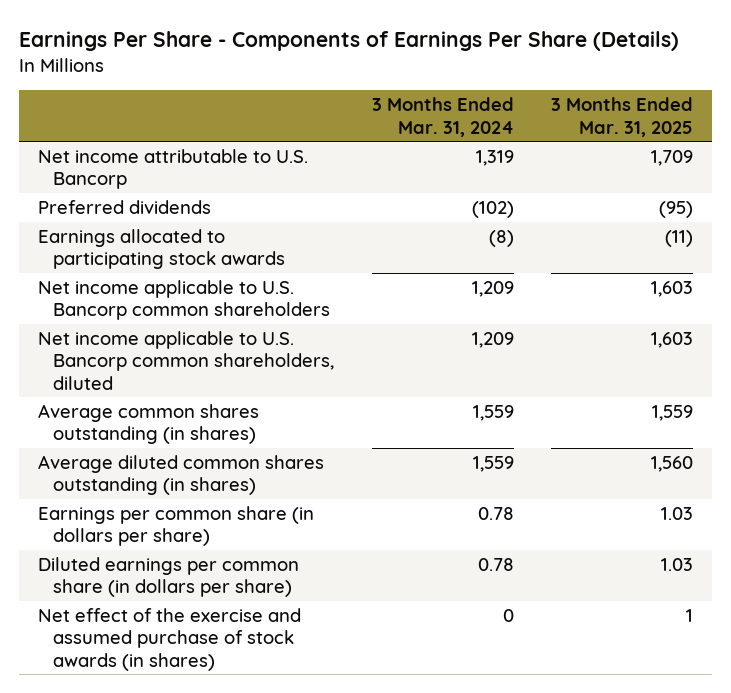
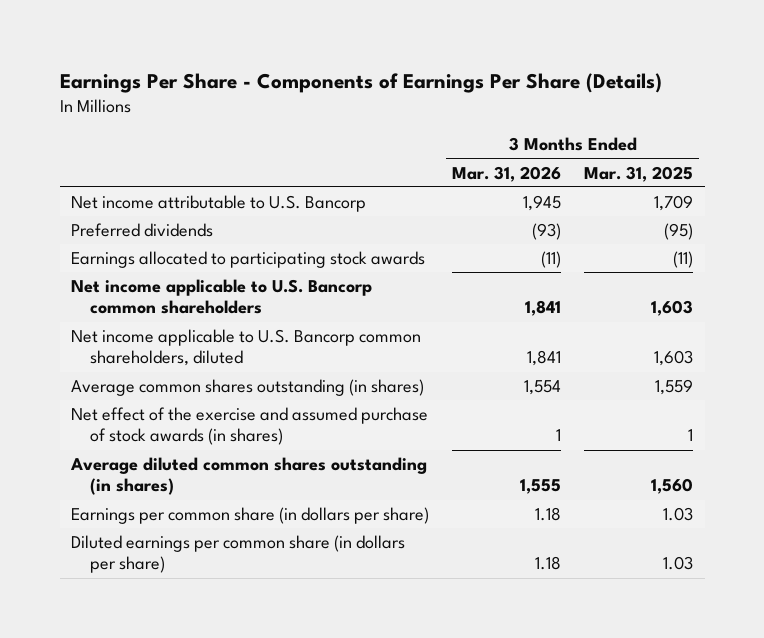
[371,97,514,137] 3 Months Ended Mar. 31, 2024 -> none
none -> [452,165,562,182] Mar. 31, 2026
[37,607,301,671] Net effect of the exercise and assumed purchase of stock awards (in shares) -> [71,407,429,446] Net effect of the exercise and assumed purchase of stock awards (in shares)

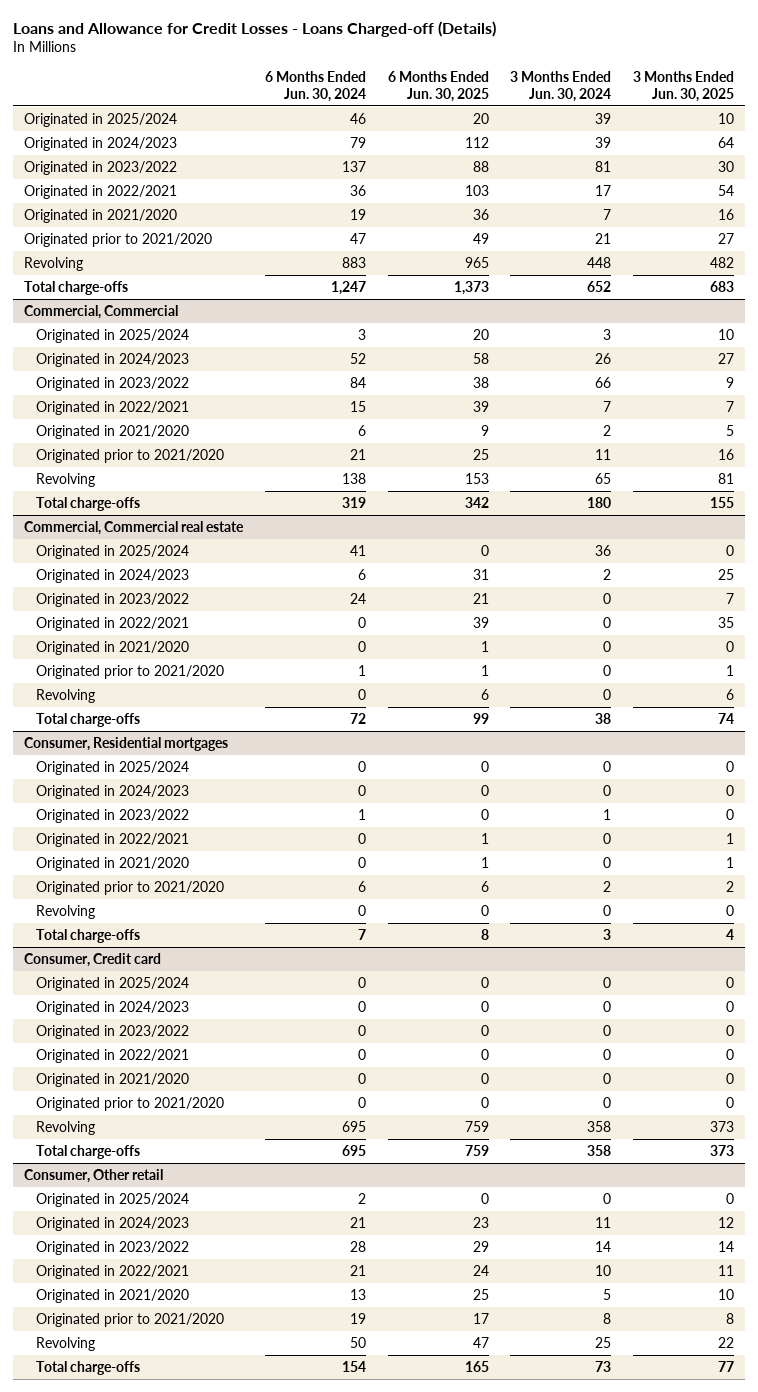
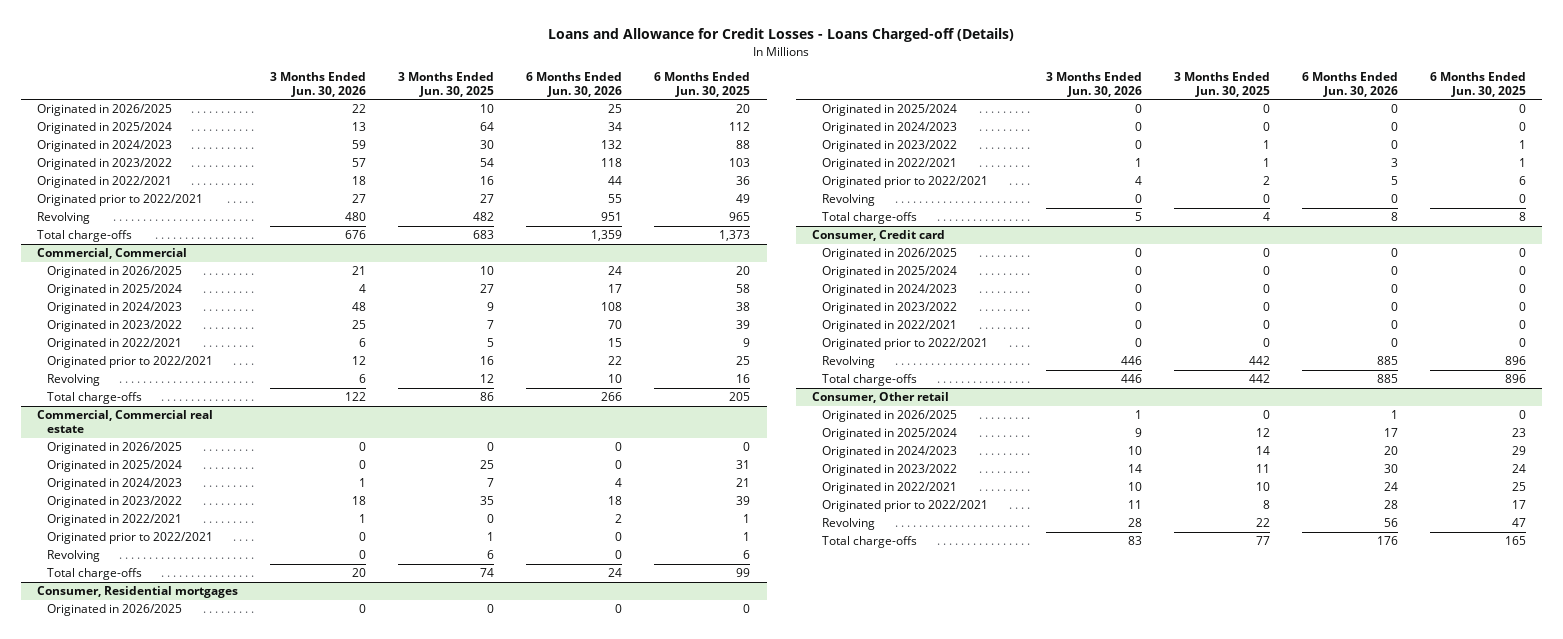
[264,71,366,102] 6 Months Ended Jun. 30, 2024 -> none
[510,71,612,102] 3 Months Ended Jun. 30, 2024 -> none
none -> [270,71,367,97] 3 Months Ended Jun. 30, 2026
none -> [526,71,623,97] 6 Months Ended Jun. 30, 2026
[24,208,178,223] Originated in 2021/2020 -> none
none -> [36,104,172,117] Originated in 2026/2025
[472,112,489,124] 20 -> [729,122,751,132] 112
[718,112,735,124] 10 -> [480,122,495,132] 64
[464,136,489,148] 112 -> [736,140,751,150] 88
[718,136,735,148] 64 -> [480,140,495,150] 30
[472,160,489,172] 88 -> [729,158,751,168] 103
[718,160,735,172] 30 -> [480,158,495,168] 54
[464,184,489,196] 103 -> [736,176,751,186] 36
[718,184,735,196] 54 -> [480,176,495,186] 16
[24,232,213,247] Originated prior to 2021/2020 -> [36,194,203,207] Originated prior to 2022/2021
[35,424,189,439] Originated in 2021/2020 -> none
none -> [46,266,182,279] Originated in 2026/2025
[472,328,489,340] 20 -> [736,284,751,294] 58
[718,328,735,340] 10 -> [480,284,495,294] 27
[472,352,489,364] 58 -> [736,302,751,312] 38
[718,352,735,364] 27 -> [487,302,495,312] 9
[472,376,489,388] 38 -> [736,320,751,330] 39
[726,376,735,388] 9 -> [487,320,495,330] 7
[472,400,489,412] 39 -> [743,338,751,348] 9
[726,400,735,412] 7 -> [487,338,495,348] 5
[35,448,224,463] Originated prior to 2021/2020 -> [46,356,213,369] Originated prior to 2022/2021
[464,472,489,484] 153 -> [736,374,751,384] 16
[718,472,735,484] 81 -> [480,374,495,384] 12
[464,496,489,508] 342 -> [729,392,751,402] 205
[710,496,735,508] 155 -> [480,392,495,402] 86
[35,640,189,655] Originated in 2021/2020 -> none
none -> [46,442,182,455] Originated in 2026/2025
[480,544,489,556] 0 -> [736,460,751,470] 31
[726,544,735,556] 0 -> [480,460,495,470] 25
[472,568,489,580] 31 -> [736,478,751,488] 21
[718,568,735,580] 25 -> [487,478,495,488] 7
[472,592,489,604] 21 -> [736,496,751,506] 39
[726,592,735,604] 7 -> [480,496,495,506] 35
[472,616,489,628] 39 -> [743,514,751,524] 1
[718,616,735,628] 35 -> [487,514,495,524] 0
[35,664,224,679] Originated prior to 2021/2020 -> [46,532,213,545] Originated prior to 2022/2021
none -> [46,604,182,617] Originated in 2026/2025
[480,808,489,820] 0 -> [1519,140,1527,150] 1
[726,808,735,820] 0 -> [1262,140,1270,150] 1
[35,856,189,871] Originated in 2021/2020 -> none
[35,880,224,895] Originated prior to 2021/2020 -> [822,176,989,189] Originated prior to 2022/2021
none -> [822,248,958,261] Originated in 2026/2025
[35,1072,189,1087] Originated in 2021/2020 -> none
[35,1096,224,1111] Originated prior to 2021/2020 -> [822,338,989,351] Originated prior to 2022/2021
[464,1120,489,1132] 759 -> [1505,356,1527,366] 896
[710,1120,735,1132] 373 -> [1248,356,1270,366] 442
[464,1144,489,1156] 759 -> [1505,374,1527,384] 896
[710,1144,735,1156] 373 -> [1248,374,1270,384] 442
[35,1288,189,1303] Originated in 2021/2020 -> none
none -> [822,410,958,423] Originated in 2026/2025
[480,1192,489,1204] 0 -> [1512,428,1527,438] 23
[726,1192,735,1204] 0 -> [1255,428,1270,438] 12
[472,1216,489,1228] 23 -> [1512,446,1527,456] 29
[718,1216,735,1228] 12 -> [1255,446,1270,456] 14
[472,1240,489,1252] 29 -> [1512,464,1527,474] 24
[718,1240,735,1252] 14 -> [1255,464,1270,474] 11
[472,1264,489,1276] 24 -> [1512,482,1527,492] 25
[718,1264,735,1276] 11 -> [1255,482,1270,492] 10
[35,1312,224,1327] Originated prior to 2021/2020 -> [822,500,989,513] Originated prior to 2022/2021

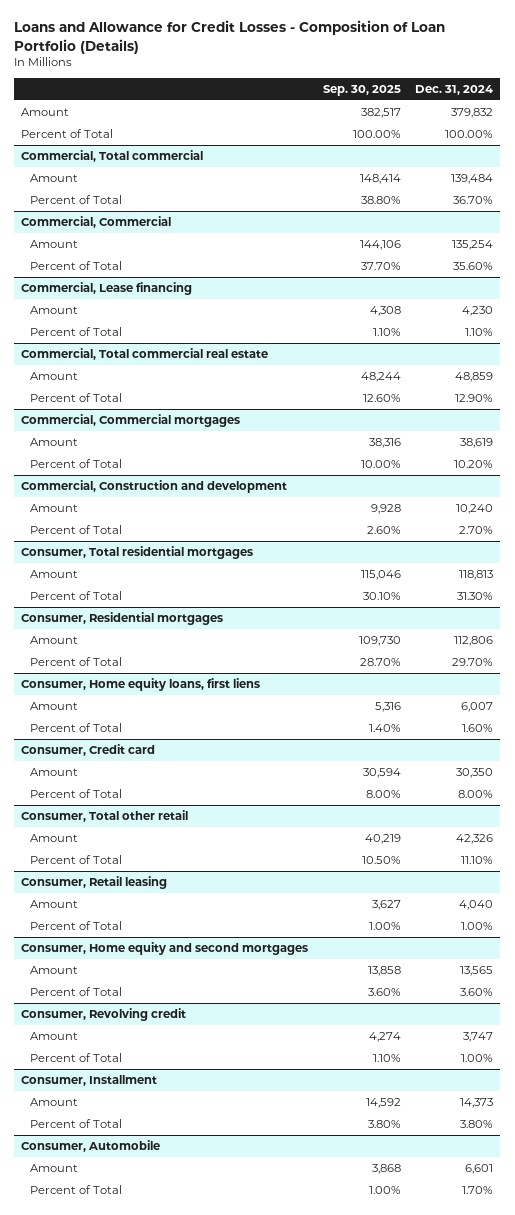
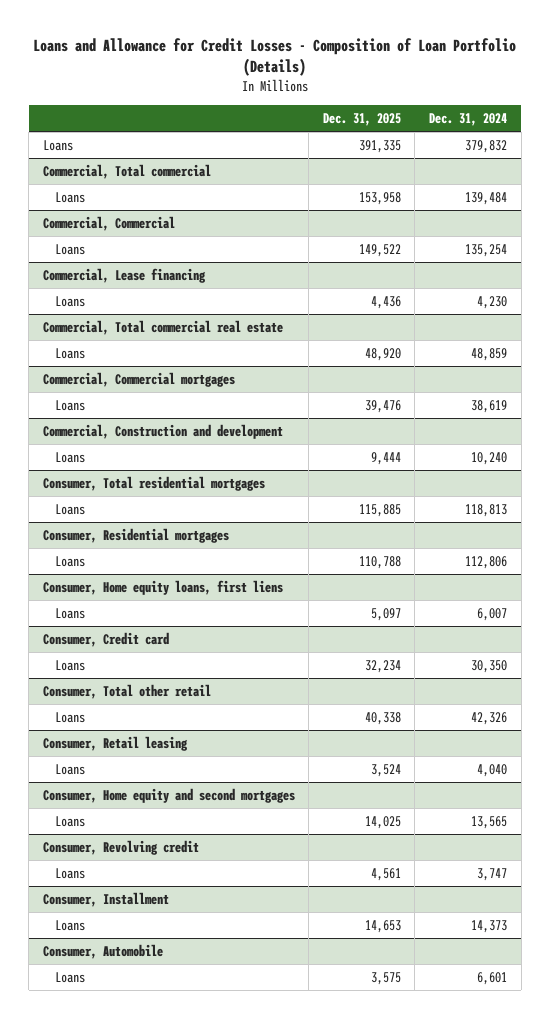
[322,85,401,97] Sep. 30, 2025 -> none
none -> [322,113,401,127] Dec. 31, 2025
[21,128,114,138] Percent of Total -> none
[21,107,70,116] Amount -> [42,139,73,151] Loans
[30,194,123,204] Percent of Total -> none
[30,173,79,182] Amount -> [54,191,85,203] Loans
[30,260,123,270] Percent of Total -> none
[30,239,79,248] Amount -> [54,243,85,255] Loans
[30,326,123,336] Percent of Total -> none
[30,305,79,314] Amount -> [54,295,85,307] Loans
[30,392,123,402] Percent of Total -> none
[30,371,79,380] Amount -> [54,347,85,359] Loans
[30,458,123,468] Percent of Total -> none
[30,437,79,446] Amount -> [54,399,85,411] Loans
[30,524,123,534] Percent of Total -> none
[30,503,79,512] Amount -> [54,451,85,463] Loans
[30,590,123,600] Percent of Total -> none
[30,569,79,578] Amount -> [54,503,85,515] Loans
[30,656,123,666] Percent of Total -> none
[30,635,79,644] Amount -> [54,555,85,567] Loans
[30,722,123,732] Percent of Total -> none
[30,701,79,710] Amount -> [54,607,85,619] Loans
[30,788,123,798] Percent of Total -> none
[30,767,79,776] Amount -> [54,659,85,671] Loans
[30,854,123,864] Percent of Total -> none
[30,833,79,842] Amount -> [54,711,85,723] Loans
[30,920,123,930] Percent of Total -> none
[30,899,79,908] Amount -> [54,763,85,775] Loans
[30,986,123,996] Percent of Total -> none
[30,965,79,974] Amount -> [54,815,85,827] Loans
[30,1052,123,1062] Percent of Total -> none
[30,1031,79,1040] Amount -> [54,867,85,879] Loans
[30,1118,123,1128] Percent of Total -> none
[30,1097,79,1106] Amount -> [54,919,85,931] Loans
[30,1184,123,1194] Percent of Total -> none
[30,1163,79,1172] Amount -> [54,971,85,983] Loans

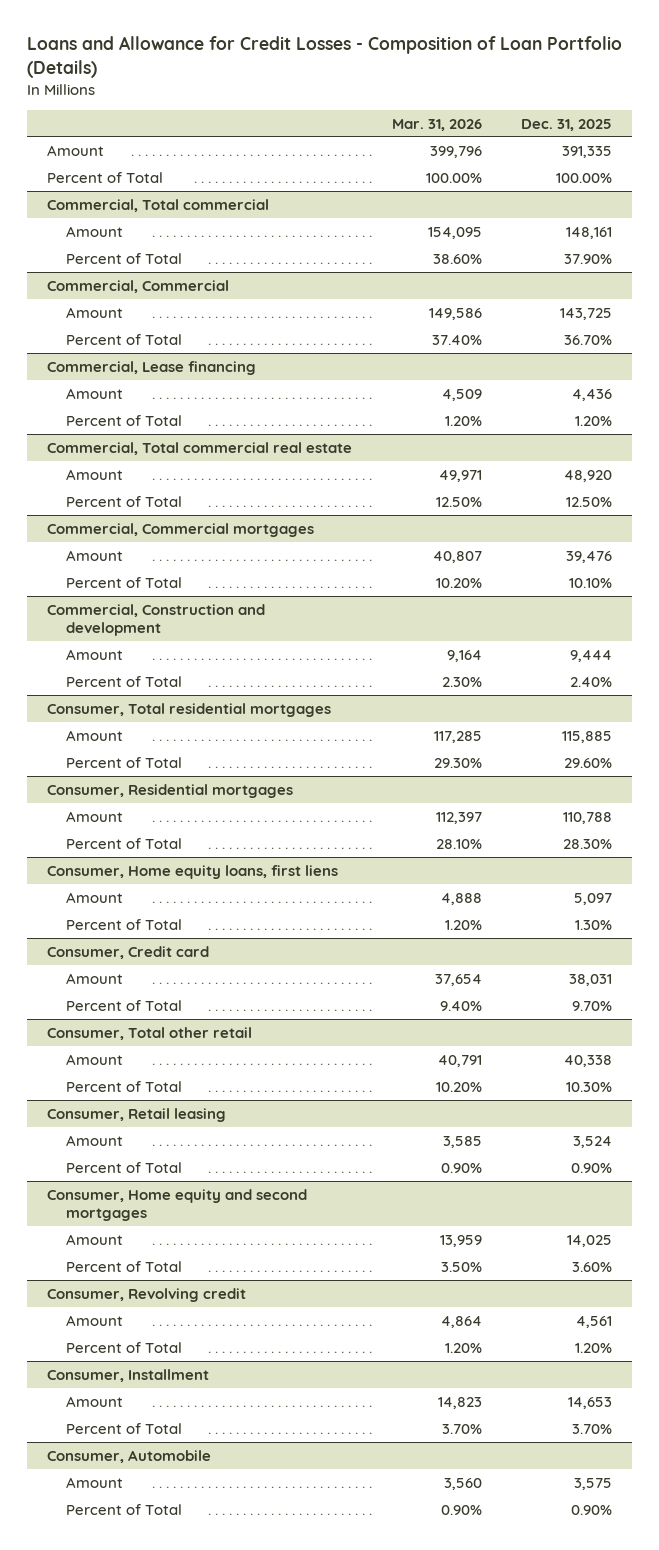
[428,113,507,127] Dec. 31, 2024 -> none
none -> [391,118,482,131] Mar. 31, 2026
[42,139,73,151] Loans -> [46,144,104,156] Amount
none -> [46,171,163,183] Percent of Total
[54,191,85,203] Loans -> none
none -> [65,225,123,237] Amount
none -> [65,252,182,264] Percent of Total
[54,243,85,255] Loans -> none
none -> [65,306,123,318] Amount
none -> [65,333,182,345] Percent of Total
[54,295,85,307] Loans -> [65,387,123,399] Amount
none -> [65,414,182,426] Percent of Total
[54,347,85,359] Loans -> [65,468,123,480] Amount
none -> [65,495,182,507] Percent of Total
[54,399,85,411] Loans -> [65,549,123,561] Amount
none -> [65,576,182,588] Percent of Total
[54,451,85,463] Loans -> [65,648,123,660] Amount
none -> [65,675,182,687] Percent of Total
[54,503,85,515] Loans -> [65,729,123,741] Amount
none -> [65,756,182,768] Percent of Total
[54,555,85,567] Loans -> [65,810,123,822] Amount
none -> [65,837,182,849] Percent of Total
[54,607,85,619] Loans -> [65,891,123,903] Amount
none -> [65,918,182,930] Percent of Total
[54,659,85,671] Loans -> none
none -> [65,972,123,984] Amount
none -> [65,999,182,1011] Percent of Total
[54,711,85,723] Loans -> [65,1053,123,1065] Amount
none -> [65,1080,182,1092] Percent of Total
[54,763,85,775] Loans -> [65,1134,123,1146] Amount
none -> [65,1161,182,1173] Percent of Total
[54,815,85,827] Loans -> [65,1233,123,1245] Amount
none -> [65,1260,182,1272] Percent of Total
[54,867,85,879] Loans -> [65,1314,123,1326] Amount
none -> [65,1341,182,1353] Percent of Total
[54,919,85,931] Loans -> [65,1395,123,1407] Amount
none -> [65,1422,182,1434] Percent of Total
[54,971,85,983] Loans -> [65,1476,123,1488] Amount
none -> [65,1503,182,1515] Percent of Total

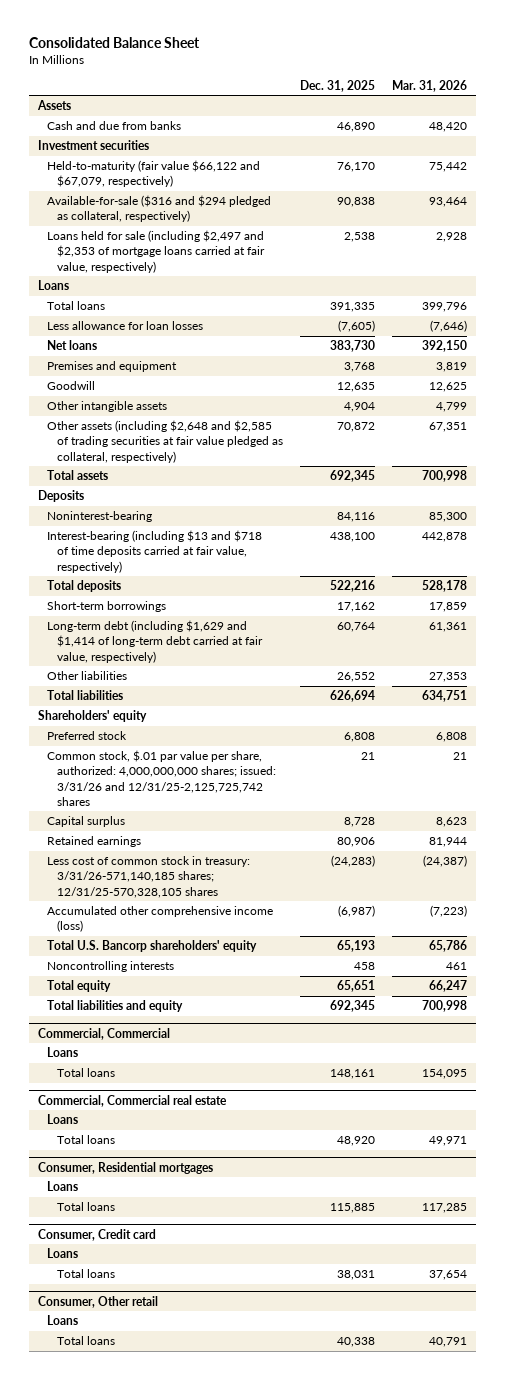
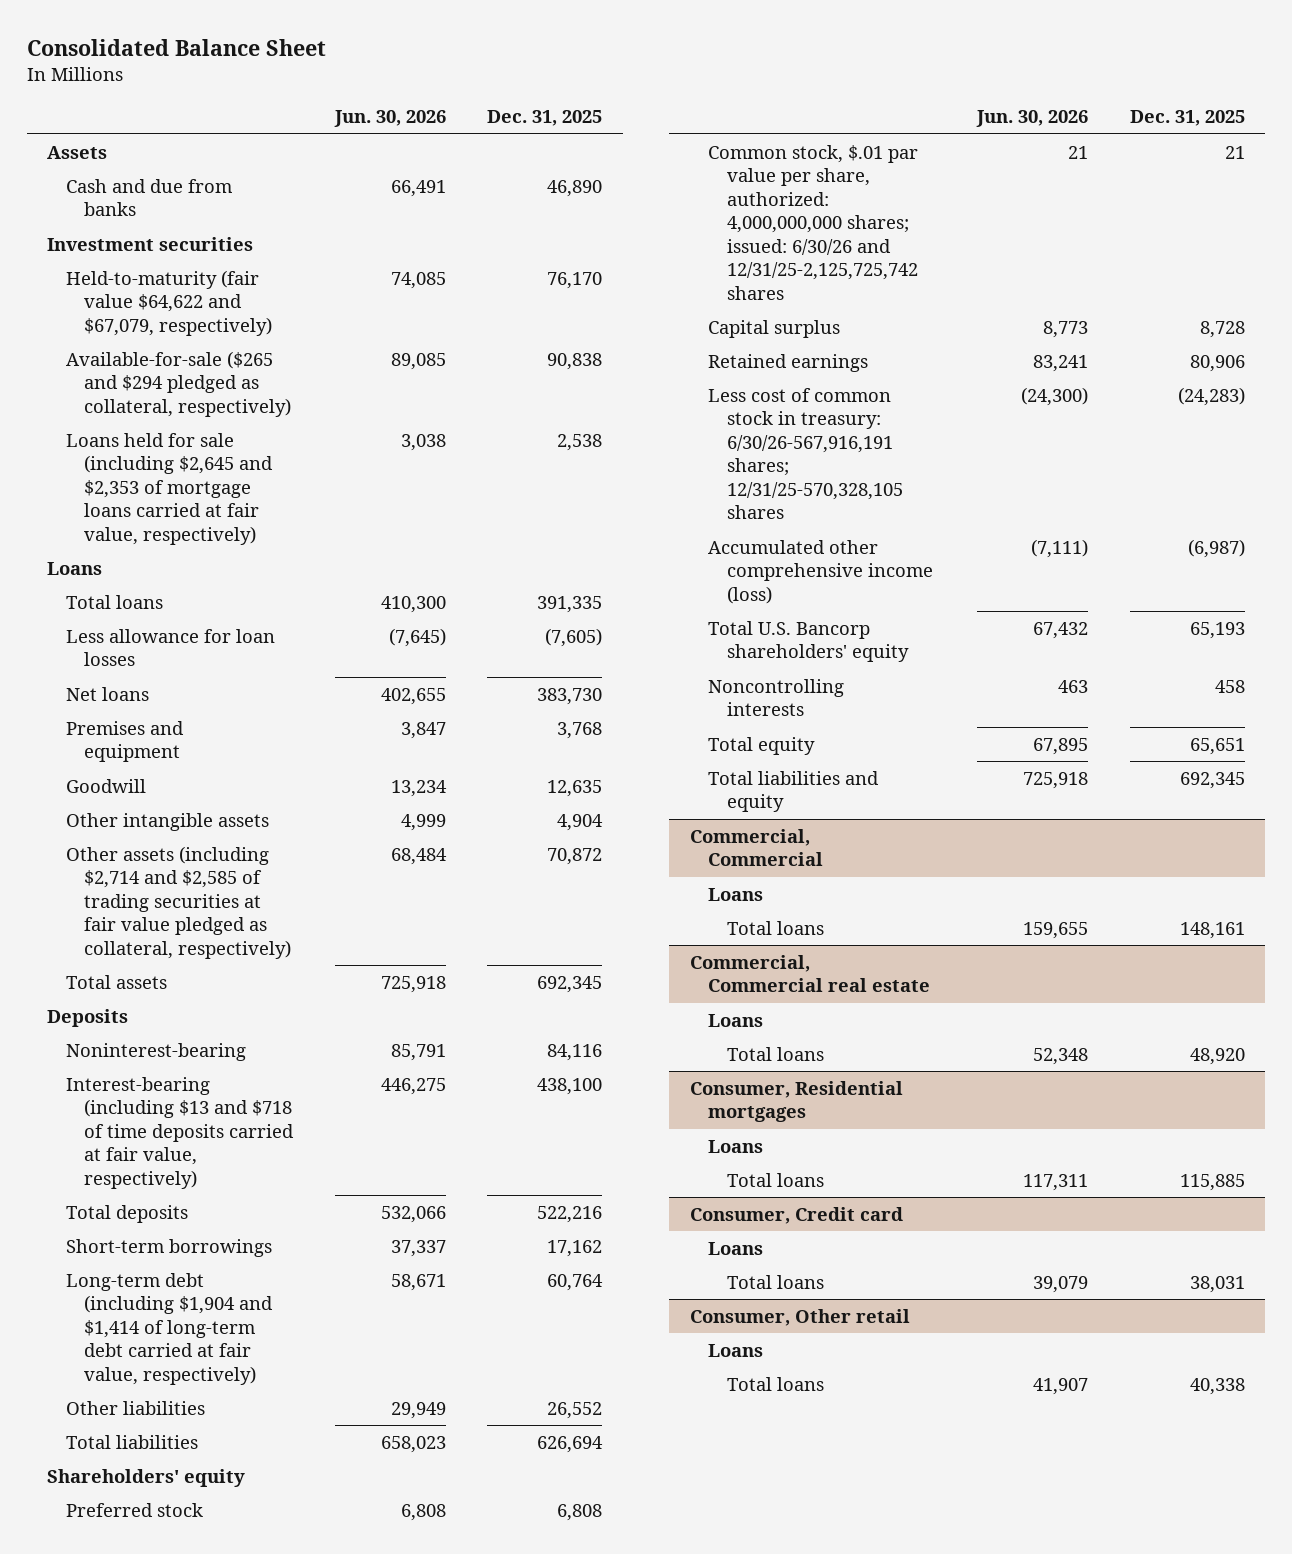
[392,79,468,92] Mar. 31, 2026 -> none
none -> [333,110,446,128] Jun. 30, 2026
[47,160,261,188] Held-to-maturity (fair value $66,122 and $67,079, respectively) -> [65,269,273,336] Held-to-maturity (fair value $64,622 and $67,079, respectively)
[47,195,272,223] Available-for-sale ($316 and $294 pledged as collateral, respectively) -> [65,350,292,417] Available-for-sale ($265 and $294 pledged as collateral, respectively)
[47,230,265,273] Loans held for sale (including $2,497 and $2,353 of mortgage loans carried at fair value, respectively) -> [65,432,274,545] Loans held for sale (including $2,645 and $2,353 of mortgage loans carried at fair value, respectively)
[47,420,283,463] Other assets (including $2,648 and $2,585 of trading securities at fair value pledged as collateral, respectively) -> [65,845,292,959] Other assets (including $2,714 and $2,585 of trading securities at fair value pledged as collateral, respectively)
[47,620,263,663] Long-term debt (including $1,629 and $1,414 of long-term debt carried at fair value, respectively) -> [65,1272,274,1385] Long-term debt (including $1,904 and $1,414 of long-term debt carried at fair value, respectively)
[47,750,276,806] Common stock, $.01 par value per share, authorized: 4,000,000,000 shares; issued: 3/31/26 and 12/31/25-2,125,725,742 shares -> [708,144,919,300] Common stock, $.01 par value per share, authorized: 4,000,000,000 shares; issued: 6/30/26 and 12/31/25-2,125,725,742 shares
[47,856,251,898] Less cost of common stock in treasury: 3/31/26-571,140,185 shares; 12/31/25-570,328,105 shares -> [708,387,903,520] Less cost of common stock in treasury: 6/30/26-567,916,191 shares; 12/31/25-570,328,105 shares

